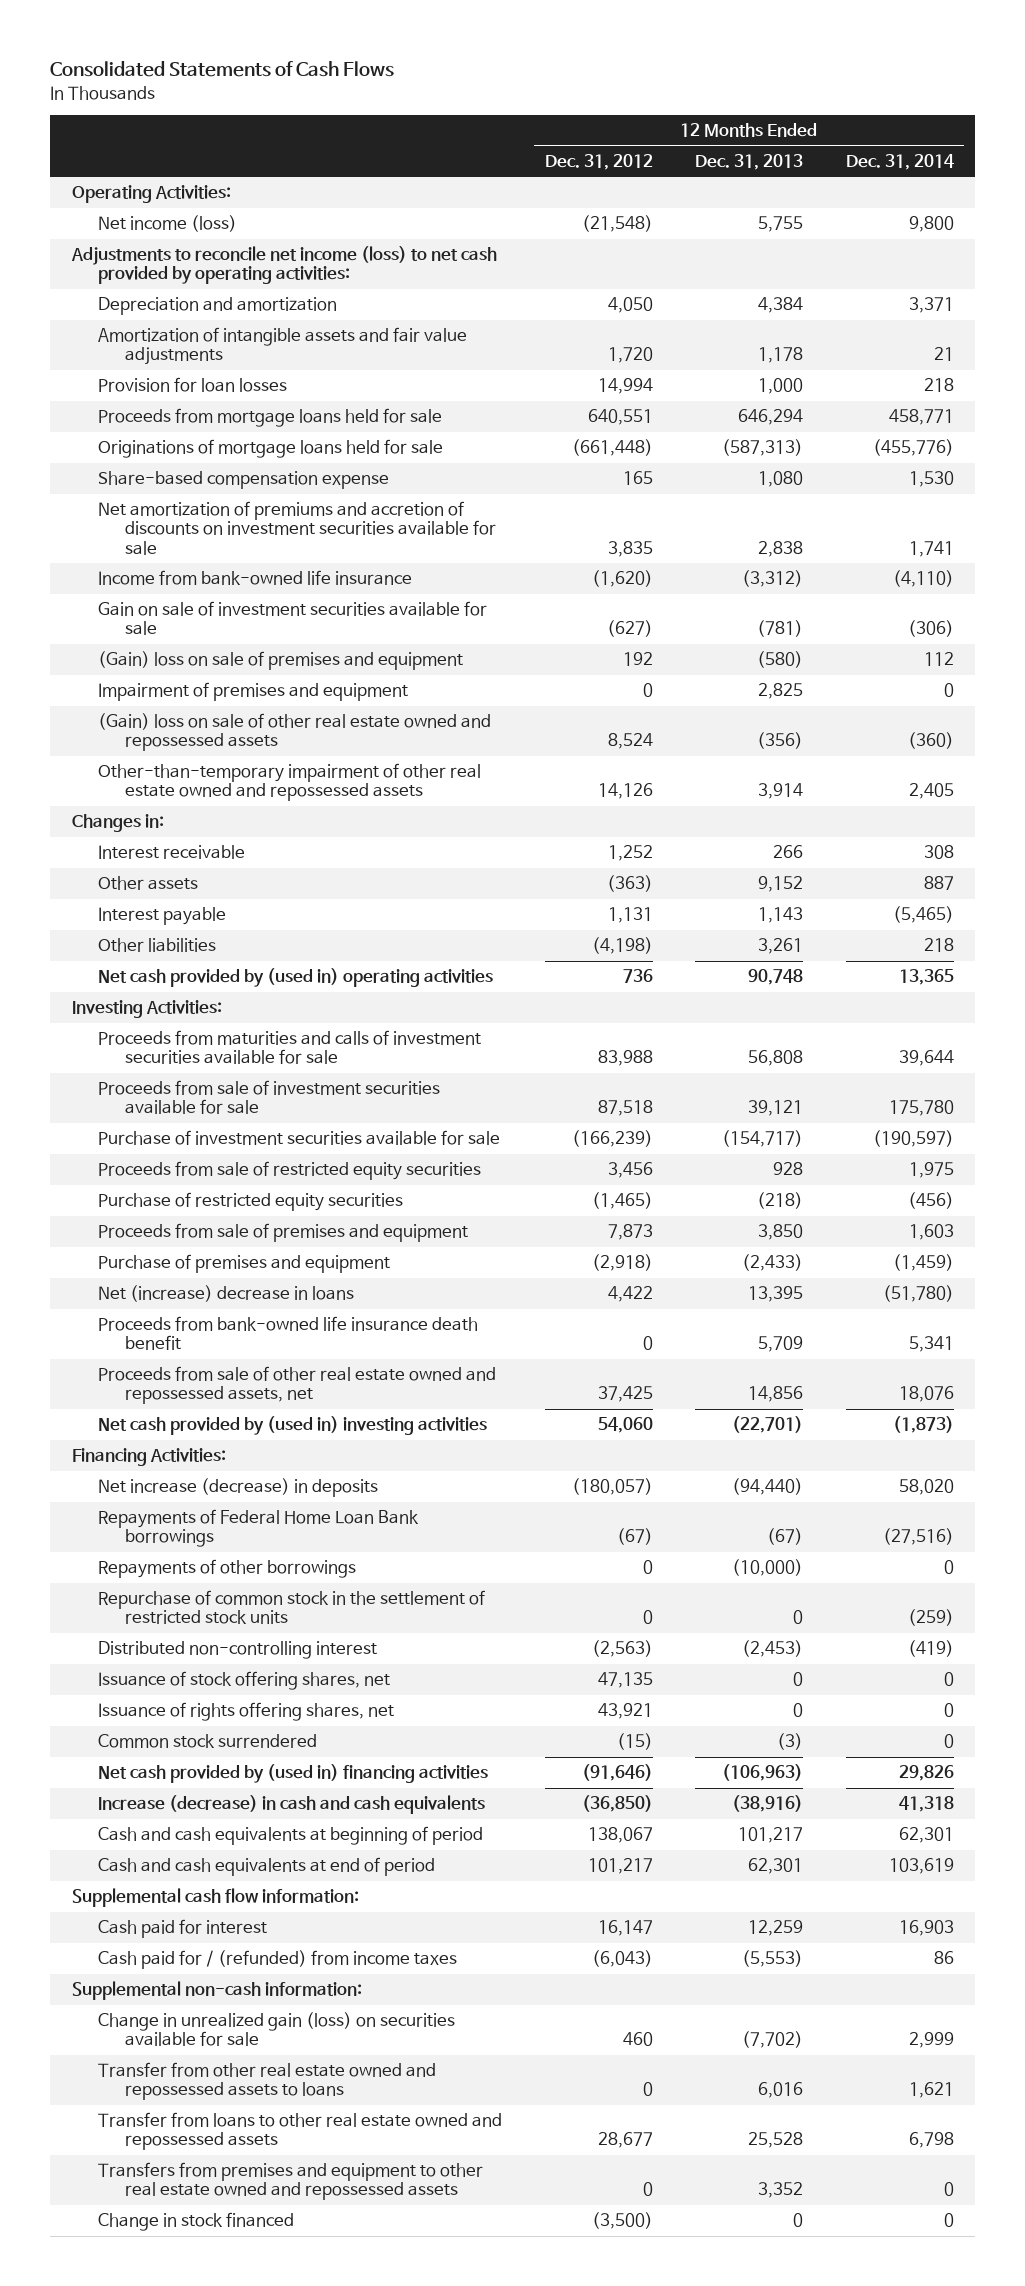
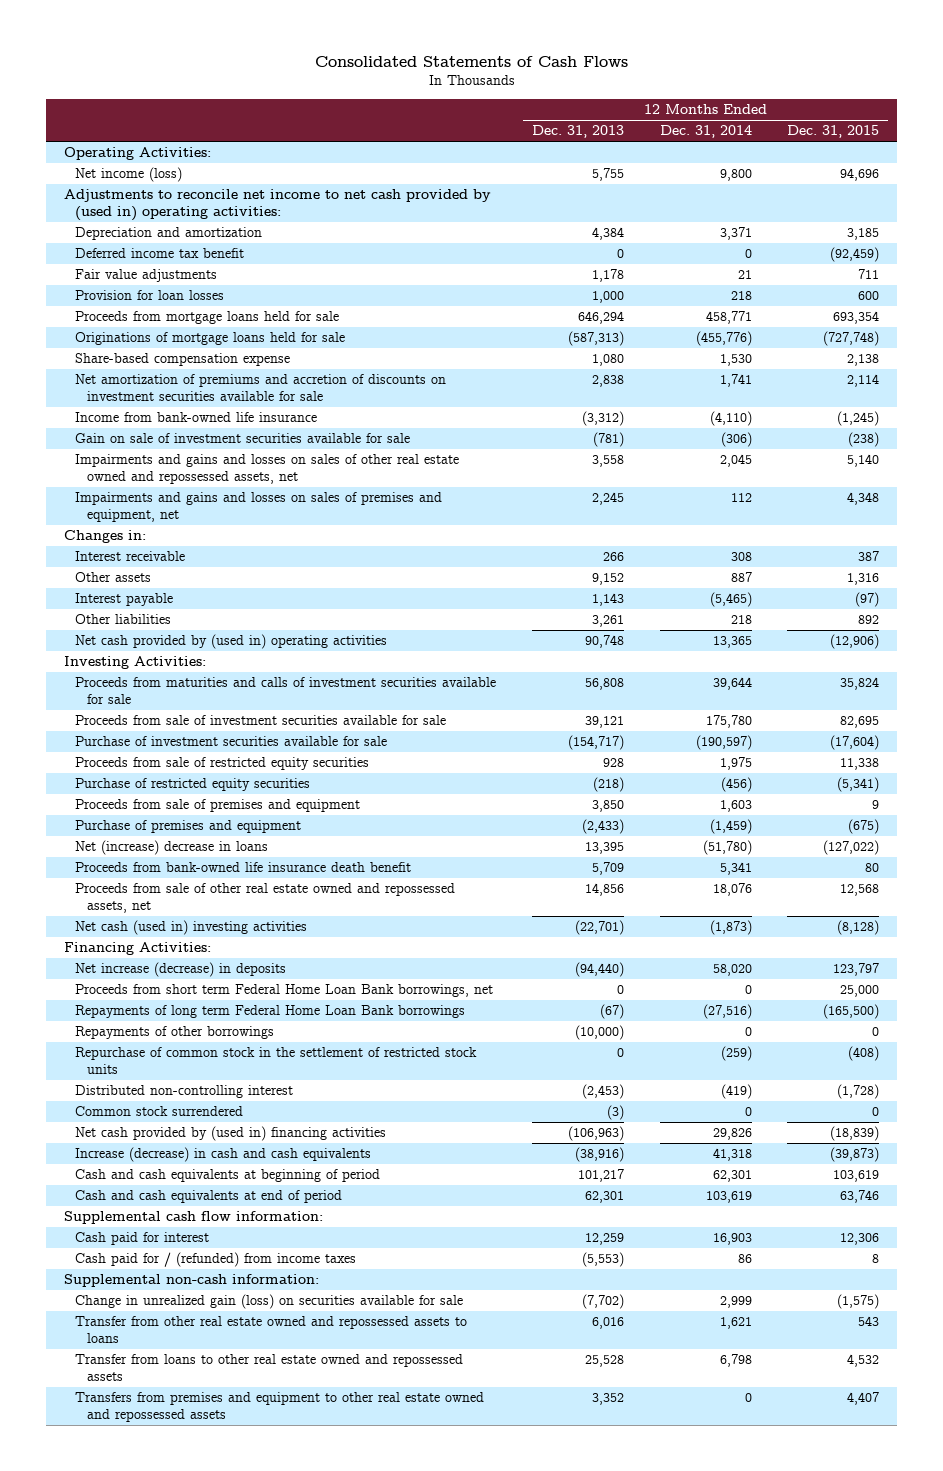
[544,154,653,171] Dec. 31, 2012 -> none
none -> [787,125,880,139] Dec. 31, 2015
[70,246,497,285] Adjustments to reconcile net income (loss) to net cash provided by operating activities: -> [63,189,491,222] Adjustments to reconcile net income to net cash provided by (used in) operating activities:
none -> [75,248,245,259] Deferred income tax benefit
[98,327,468,366] Amortization of intangible assets and fair value adjustments -> [75,269,218,283] Fair value adjustments
[98,713,492,752] (Gain) loss on sale of other real estate owned and repossessed assets -> none
[98,763,482,802] Other-than-temporary impairment of other real estate owned and repossessed assets -> none
[98,651,464,671] (Gain) loss on sale of premises and equipment -> [75,454,460,485] Impairments and gains and losses on sales of other real estate owned and repossessed assets, net
[757,651,804,669] (580) -> [592,455,625,468] 3,558
[923,652,954,667] 112 -> [719,454,752,468] 2,045
[98,682,409,702] Impairment of premises and equipment -> [75,492,443,523] Impairments and gains and losses on sales of premises and equipment, net
[758,683,804,700] 2,825 -> [592,492,625,506] 2,245
[943,683,954,698] 0 -> [730,493,752,503] 112
[98,1416,488,1436] Net cash provided by (used in) investing activities -> [75,920,308,936] Net cash (used in) investing activities
none -> [75,984,494,998] Proceeds from short term Federal Home Loan Bank borrowings, net
[98,1509,420,1548] Repayments of Federal Home Loan Bank borrowings -> [75,1005,466,1019] Repayments of long term Federal Home Loan Bank borrowings
[98,1671,391,1691] Issuance of stock offering shares, net -> none
[98,1702,395,1722] Issuance of rights offering shares, net -> none
[98,2212,295,2232] Change in stock financed -> none

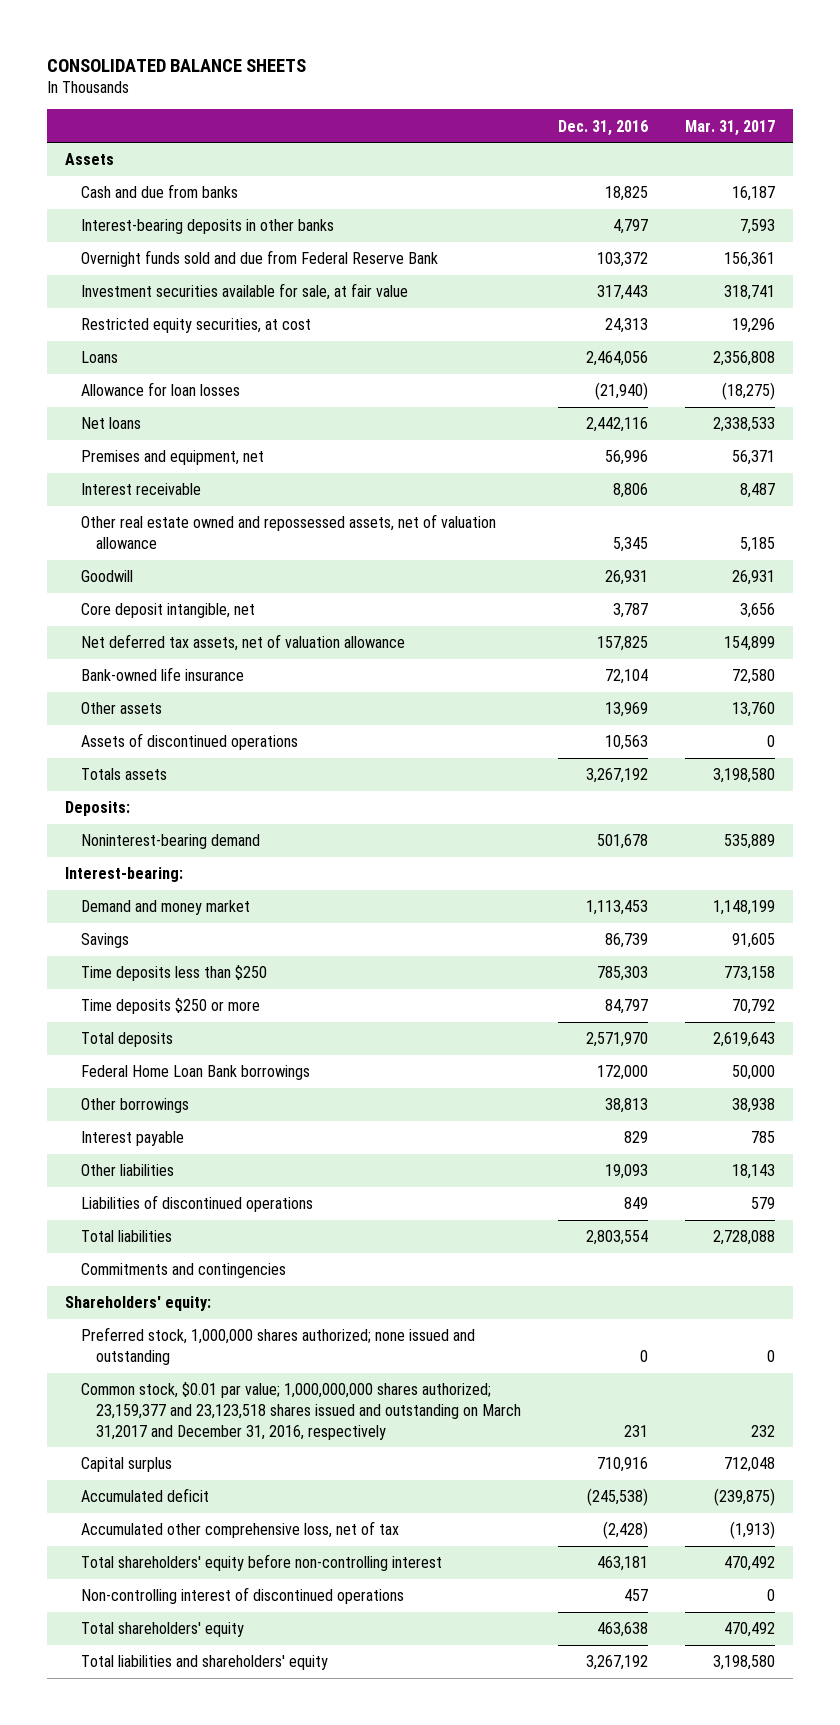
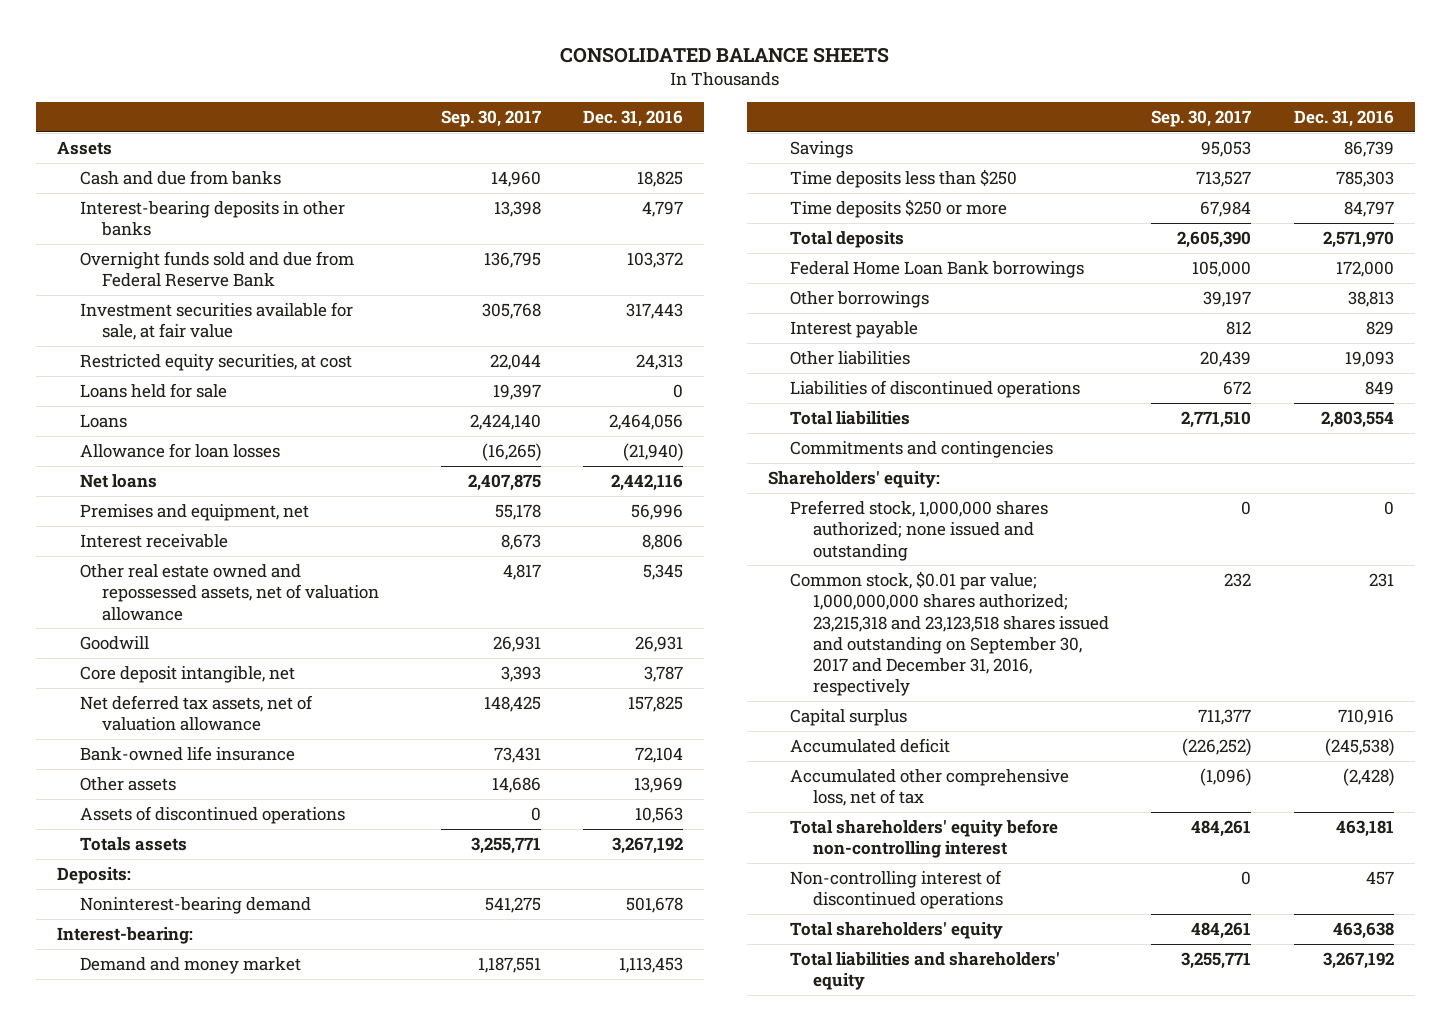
[684,119,775,136] Mar. 31, 2017 -> none
none -> [440,110,541,128] Sep. 30, 2017
none -> [79,382,227,398] Loans held for sale
[80,1382,522,1440] Common stock, $0.01 par value; 1,000,000,000 shares authorized; 23,159,377 and 23,123,518 shares issued and outstanding on March 31,2017 and December 31, 2016, respectively -> [790,570,1109,697] Common stock, $0.01 par value; 1,000,000,000 shares authorized; 23,215,318 and 23,123,518 shares issued and outstanding on September 30, 2017 and December 31, 2016, respectively

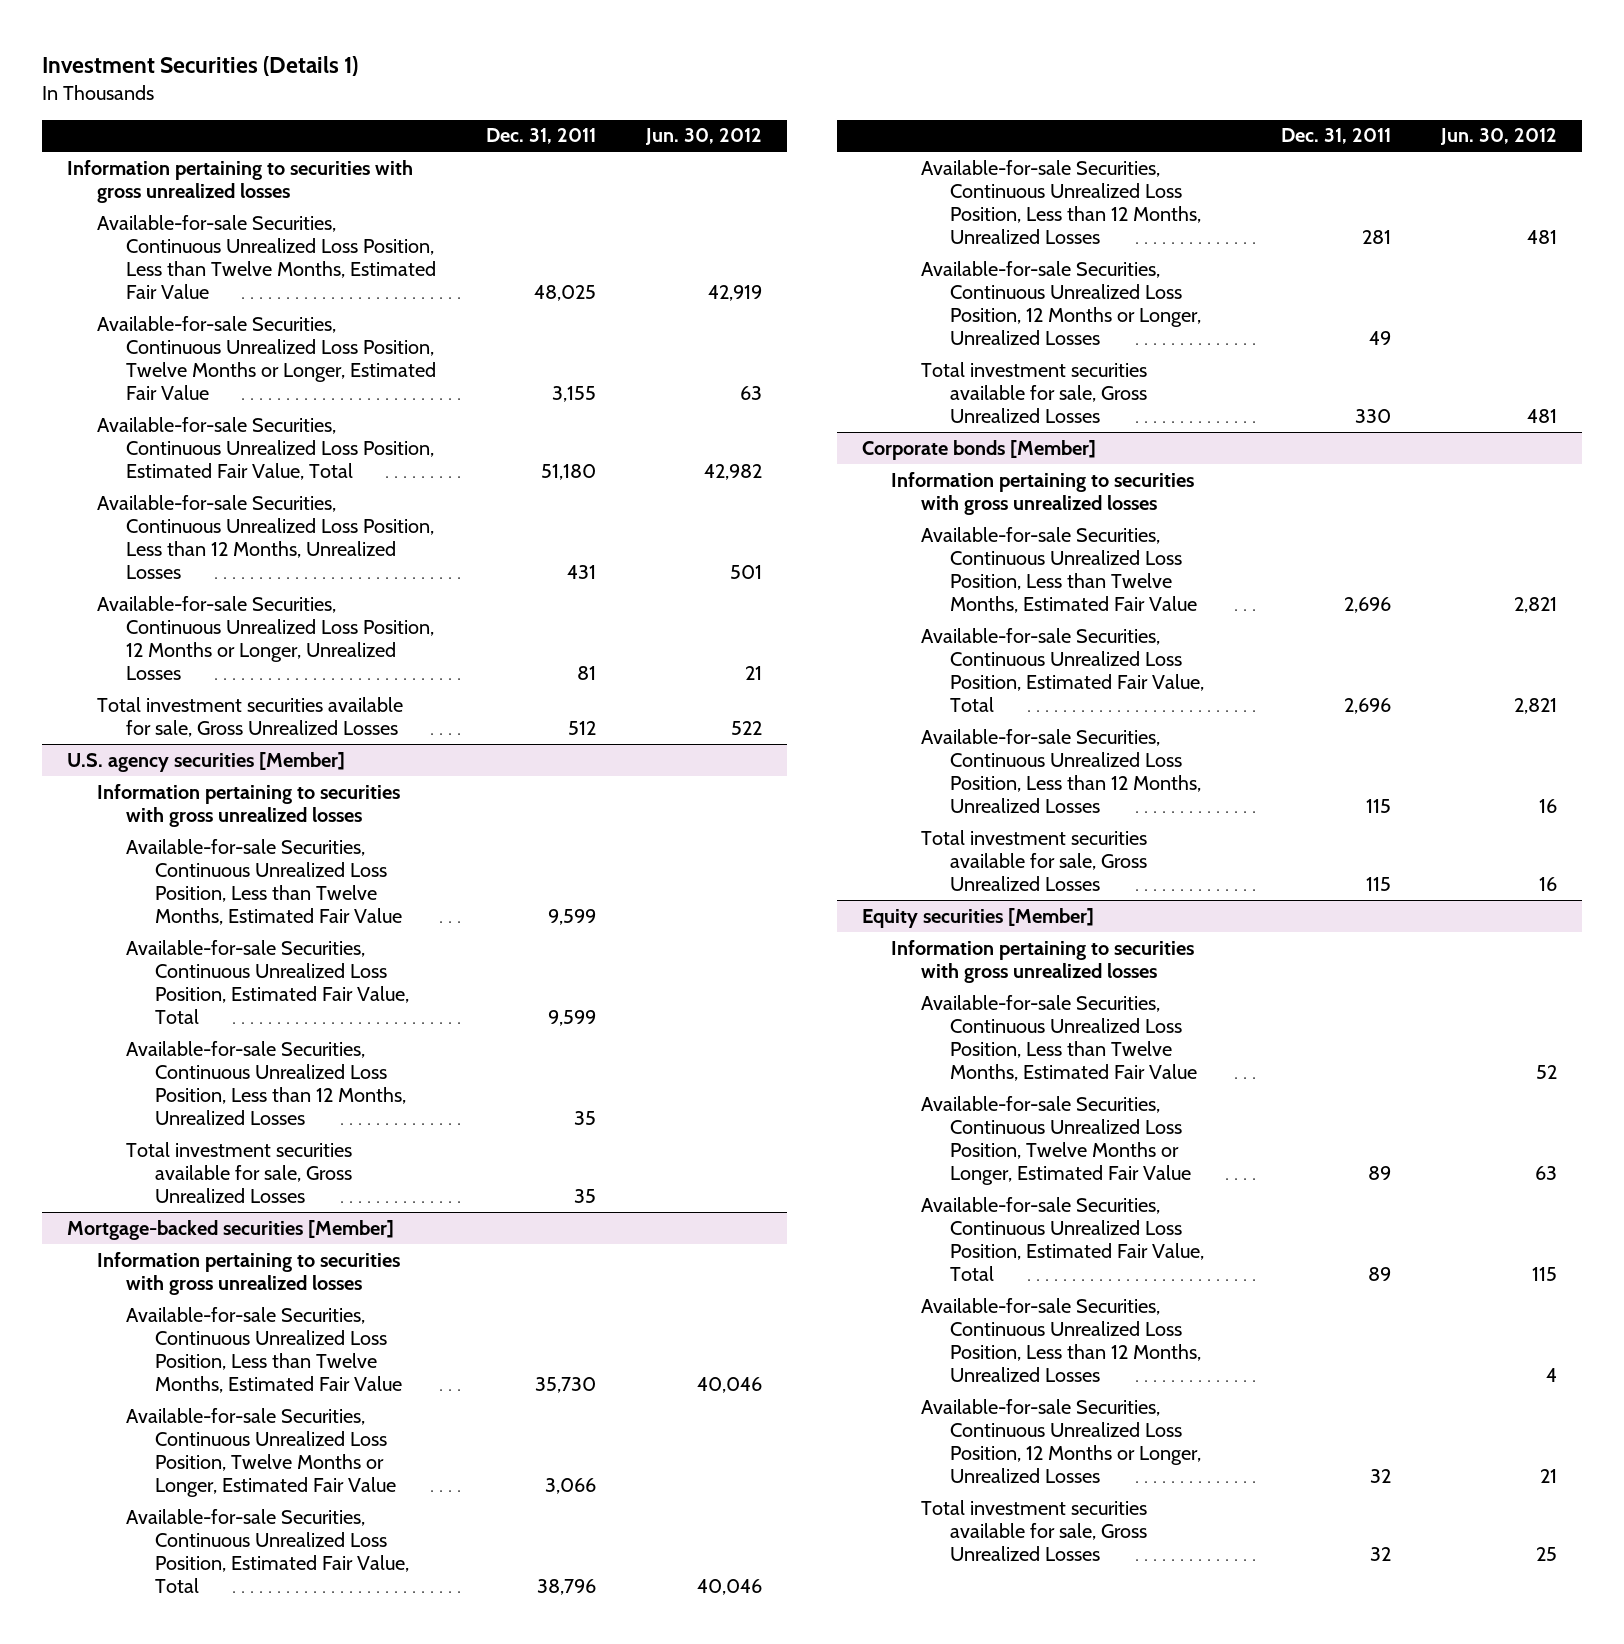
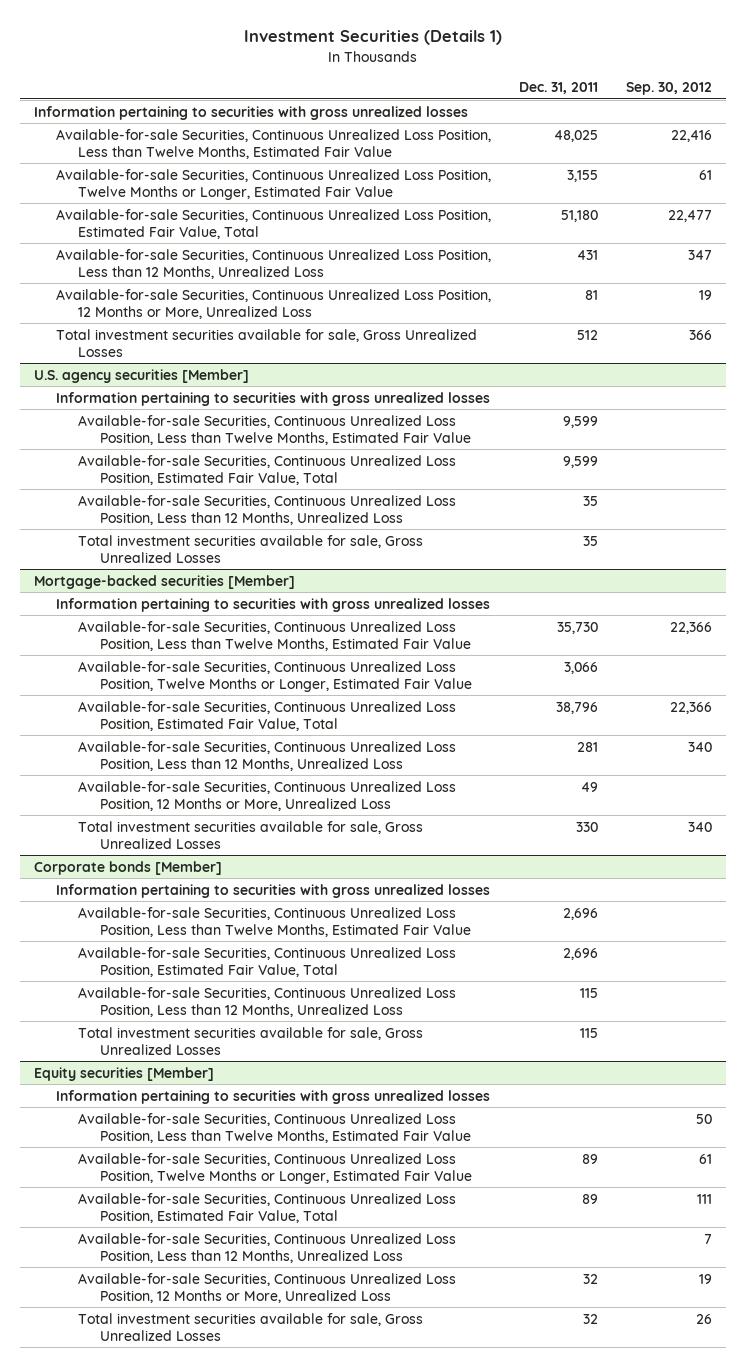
[645,128,763,146] Jun. 30, 2012 -> none
none -> [625,82,712,96] Sep. 30, 2012
[96,494,435,579] Available-for-sale Securities, Continuous Unrealized Loss Position, Less than 12 Months, Unrealized Losses -> [56,248,492,279] Available-for-sale Securities, Continuous Unrealized Loss Position, Less than 12 Months, Unrealized Loss
[96,595,435,680] Available-for-sale Securities, Continuous Unrealized Loss Position, 12 Months or Longer, Unrealized Losses -> [56,288,492,319] Available-for-sale Securities, Continuous Unrealized Loss Position, 12 Months or More, Unrealized Loss
[126,1040,407,1125] Available-for-sale Securities, Continuous Unrealized Loss Position, Less than 12 Months, Unrealized Losses -> [78,494,457,525] Available-for-sale Securities, Continuous Unrealized Loss Position, Less than 12 Months, Unrealized Loss
[920,159,1202,244] Available-for-sale Securities, Continuous Unrealized Loss Position, Less than 12 Months, Unrealized Losses -> [78,740,457,771] Available-for-sale Securities, Continuous Unrealized Loss Position, Less than 12 Months, Unrealized Loss
[920,260,1202,345] Available-for-sale Securities, Continuous Unrealized Loss Position, 12 Months or Longer, Unrealized Losses -> [78,780,457,811] Available-for-sale Securities, Continuous Unrealized Loss Position, 12 Months or More, Unrealized Loss
[920,728,1202,813] Available-for-sale Securities, Continuous Unrealized Loss Position, Less than 12 Months, Unrealized Losses -> [78,986,457,1017] Available-for-sale Securities, Continuous Unrealized Loss Position, Less than 12 Months, Unrealized Loss
[920,1297,1202,1382] Available-for-sale Securities, Continuous Unrealized Loss Position, Less than 12 Months, Unrealized Losses -> [78,1232,457,1263] Available-for-sale Securities, Continuous Unrealized Loss Position, Less than 12 Months, Unrealized Loss
[920,1398,1202,1483] Available-for-sale Securities, Continuous Unrealized Loss Position, 12 Months or Longer, Unrealized Losses -> [78,1272,457,1303] Available-for-sale Securities, Continuous Unrealized Loss Position, 12 Months or More, Unrealized Loss

